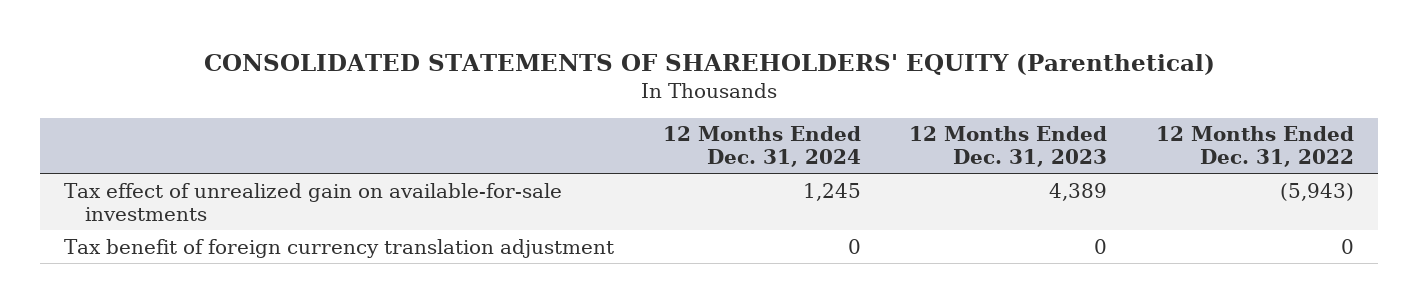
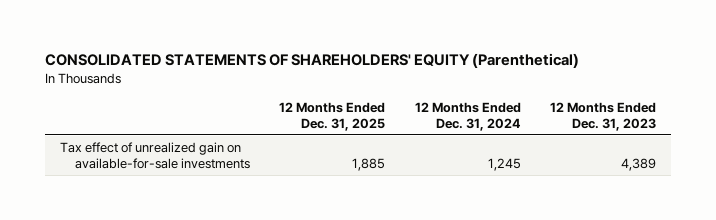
[1155,126,1354,168] 12 Months Ended Dec. 31, 2022 -> none
none -> [279,102,386,132] 12 Months Ended Dec. 31, 2025
[64,238,615,258] Tax benefit of foreign currency translation adjustment -> none

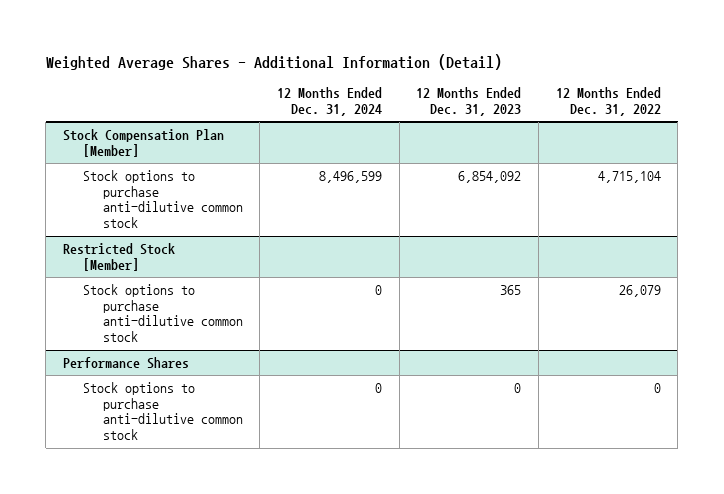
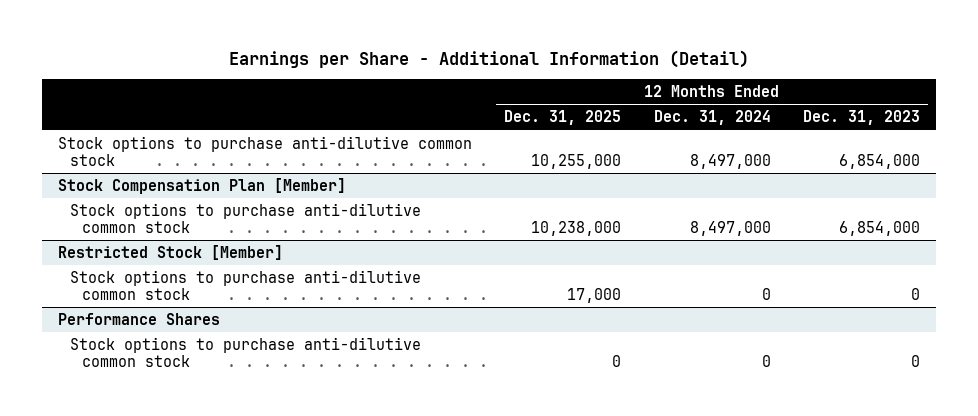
[45,53,502,70] Weighted Average Shares - Additional Information (Detail) -> [229,49,750,68] Earnings per Share - Additional Information (Detail)
[555,87,661,117] 12 Months Ended Dec. 31, 2022 -> none
none -> [504,110,622,126] Dec. 31, 2025
none -> [58,135,473,166] Stock options to purchase anti-dilutive common stock
[319,170,383,183] 8,496,599 -> [689,220,771,236] 8,497,000
[458,170,522,183] 6,854,092 -> [838,220,920,236] 6,854,000
[500,284,522,295] 365 -> [910,287,920,300] 0

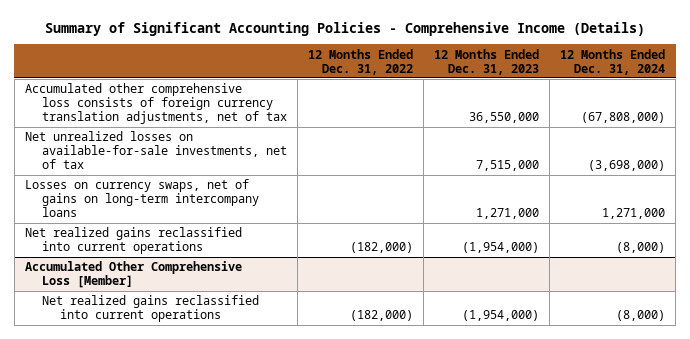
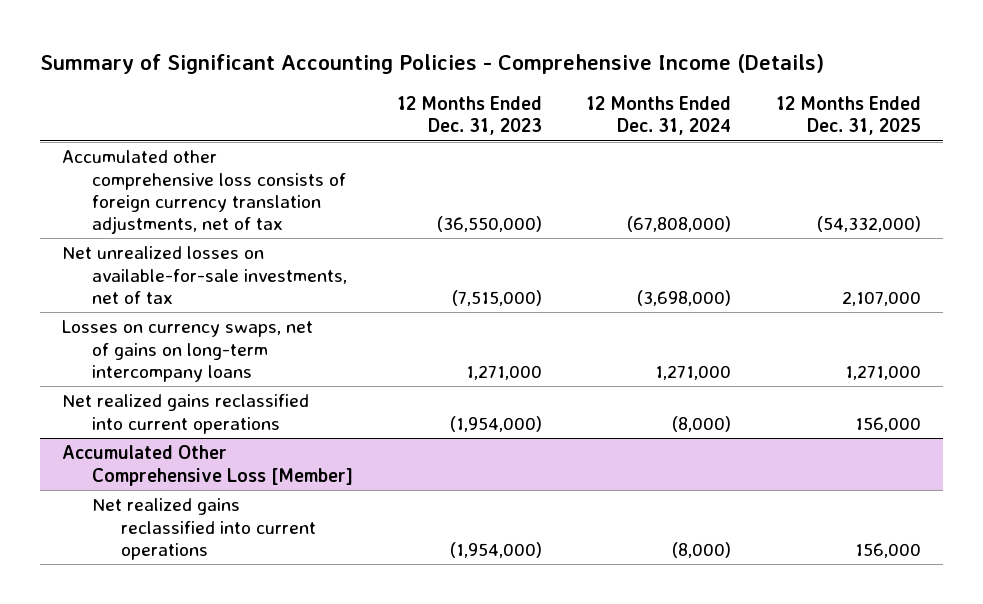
[308,48,414,75] 12 Months Ended Dec. 31, 2022 -> none
none -> [775,96,921,136] 12 Months Ended Dec. 31, 2025
[469,112,540,124] 36,550,000 -> [436,215,542,232] (36,550,000)
[476,160,540,172] 7,515,000 -> [451,289,542,306] (7,515,000)

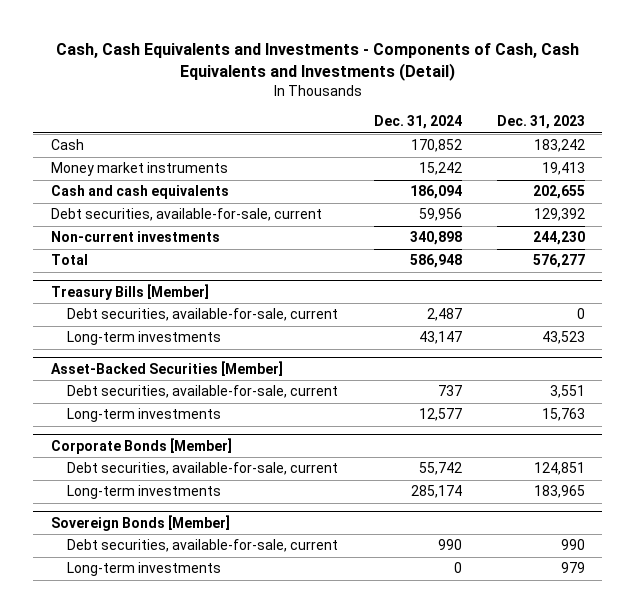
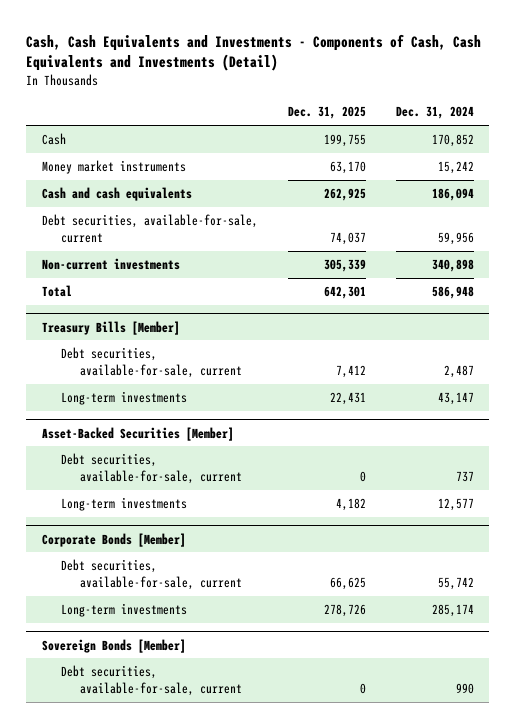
[496,115,585,130] Dec. 31, 2023 -> none
none -> [287,106,366,120] Dec. 31, 2025
[67,562,222,577] Long-term investments -> none

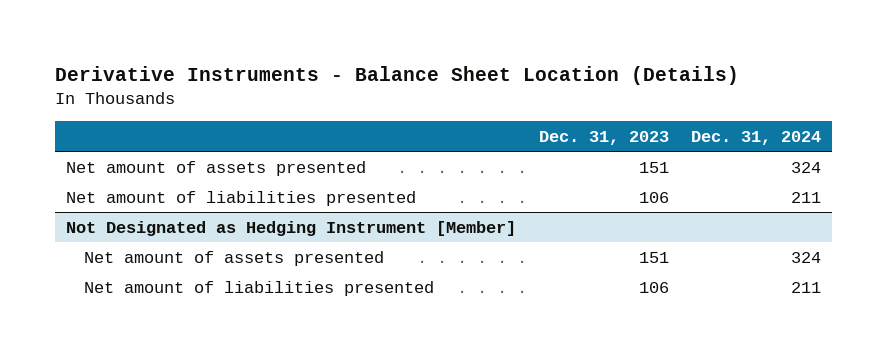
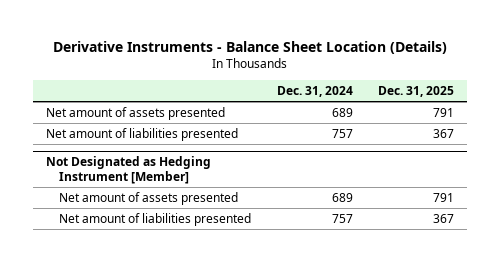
[538,130,669,145] Dec. 31, 2023 -> none
none -> [378,86,455,98] Dec. 31, 2025
[790,161,821,173] 324 -> [331,107,353,117] 689
[790,191,821,203] 211 -> [331,128,353,138] 757
[790,251,821,263] 324 -> [331,192,353,202] 689
[790,281,821,293] 211 -> [331,213,353,223] 757

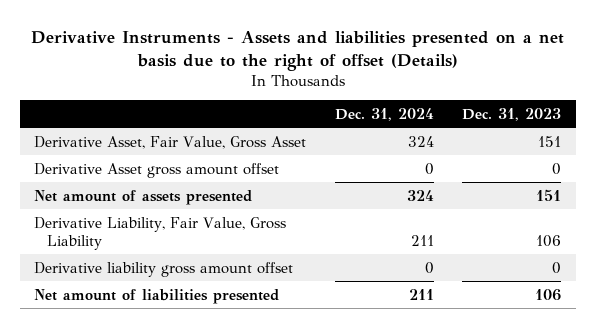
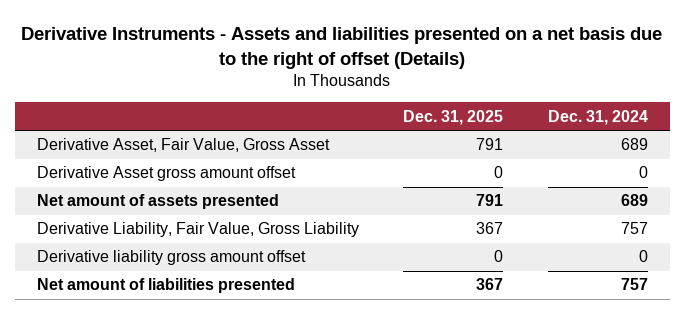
[462,107,562,121] Dec. 31, 2023 -> none
none -> [403,109,504,125] Dec. 31, 2025
[407,135,434,147] 324 -> [620,138,648,151] 689
[406,189,434,201] 324 -> [620,194,648,207] 689
[410,234,434,246] 211 -> [620,222,648,235] 757
[408,288,434,300] 211 -> [620,278,648,291] 757

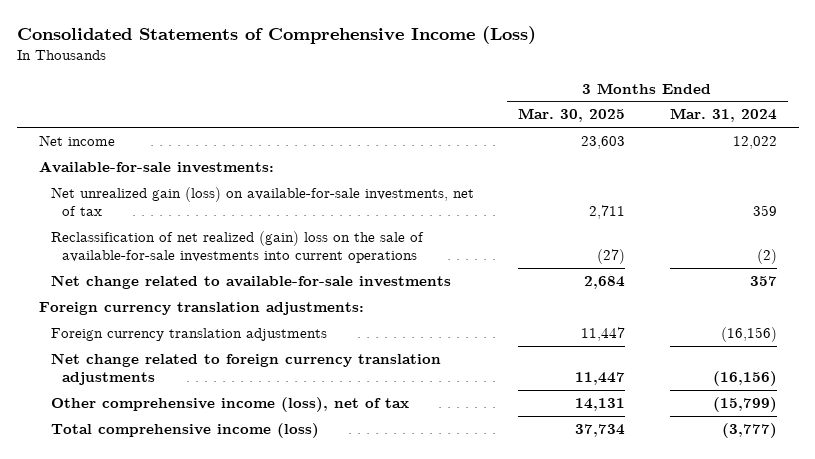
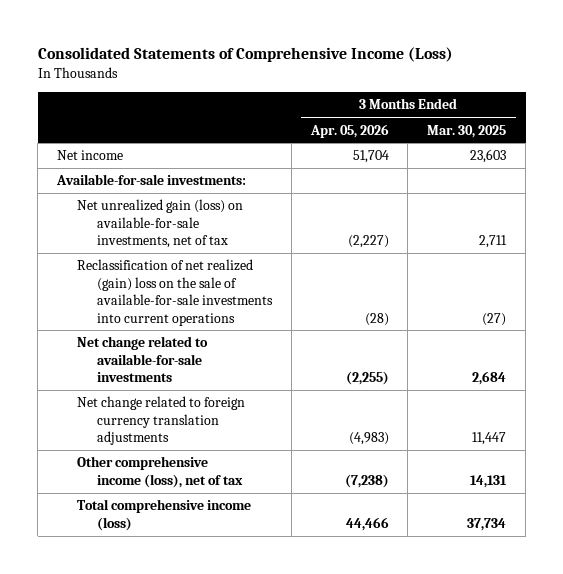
[669,108,777,123] Mar. 31, 2024 -> none
none -> [309,123,389,138] Apr. 05, 2026
[38,302,364,316] Foreign currency translation adjustments: -> none
[50,328,327,342] Foreign currency translation adjustments -> none

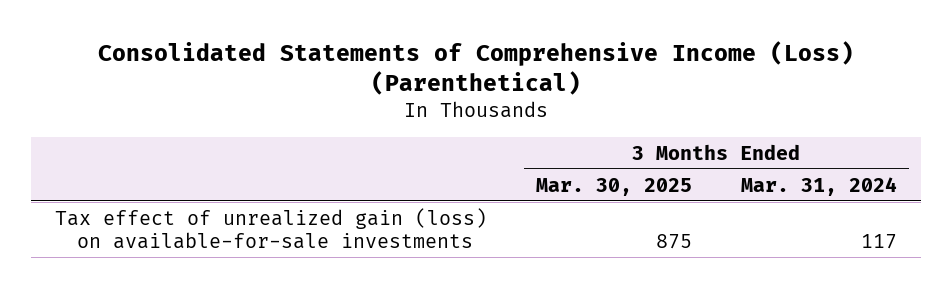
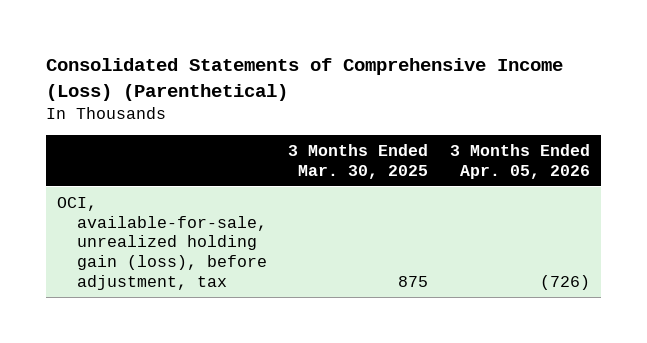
[740,176,897,196] Mar. 31, 2024 -> none
none -> [450,144,591,179] 3 Months Ended Apr. 05, 2026
[55,207,488,249] Tax effect of unrealized gain (loss) on available-for-sale investments -> [56,196,267,291] OCI, available-for-sale, unrealized holding gain (loss), before adjustment, tax

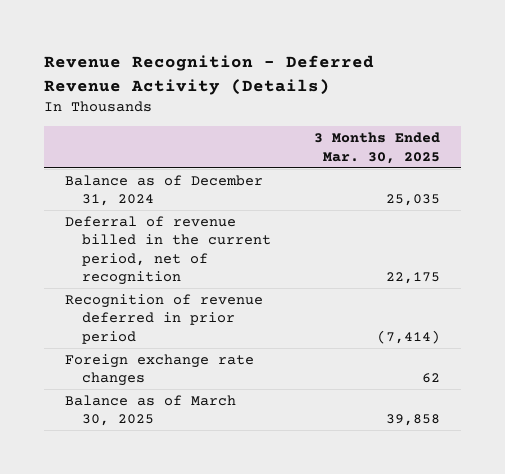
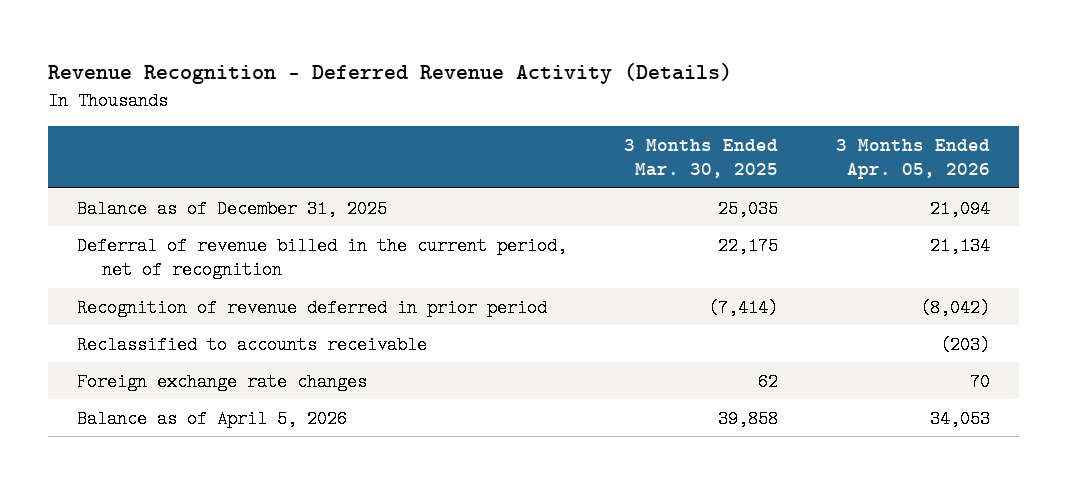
none -> [835,138,990,180] 3 Months Ended Apr. 05, 2026
[65,174,264,207] Balance as of December 31, 2024 -> [76,199,387,218] Balance as of December 31, 2025
none -> [76,335,427,354] Reclassified to accounts receivable
[65,394,237,427] Balance as of March 30, 2025 -> [76,409,347,428] Balance as of April 5, 2026

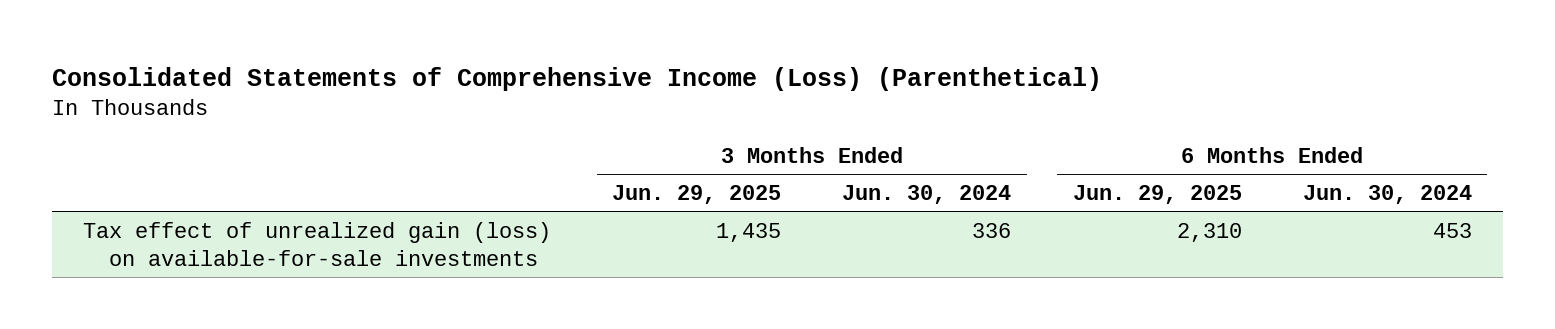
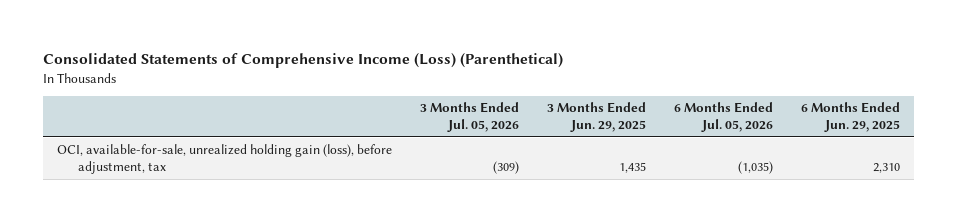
[842,184,1012,204] Jun. 30, 2024 -> none
[1302,184,1472,204] Jun. 30, 2024 -> none
none -> [420,102,520,133] 3 Months Ended Jul. 05, 2026
none -> [673,102,773,133] 6 Months Ended Jul. 05, 2026
[82,221,551,266] Tax effect of unrealized gain (loss) on available-for-sale investments -> [57,144,393,175] OCI, available-for-sale, unrealized holding gain (loss), before adjustment, tax

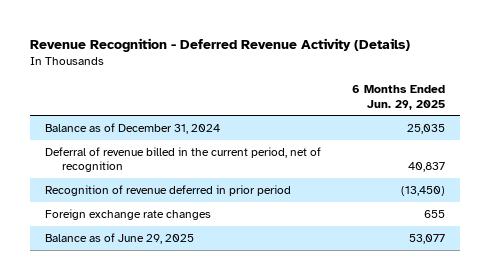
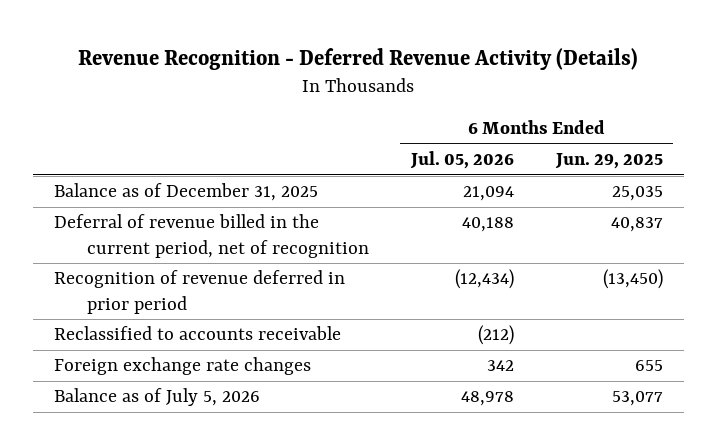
none -> [409,151,514,170] Jul. 05, 2026
[45,122,221,134] Balance as of December 31, 2024 -> [53,183,318,202] Balance as of December 31, 2025
none -> [53,326,341,341] Reclassified to accounts receivable
[45,232,195,244] Balance as of June 29, 2025 -> [53,388,260,407] Balance as of July 5, 2026

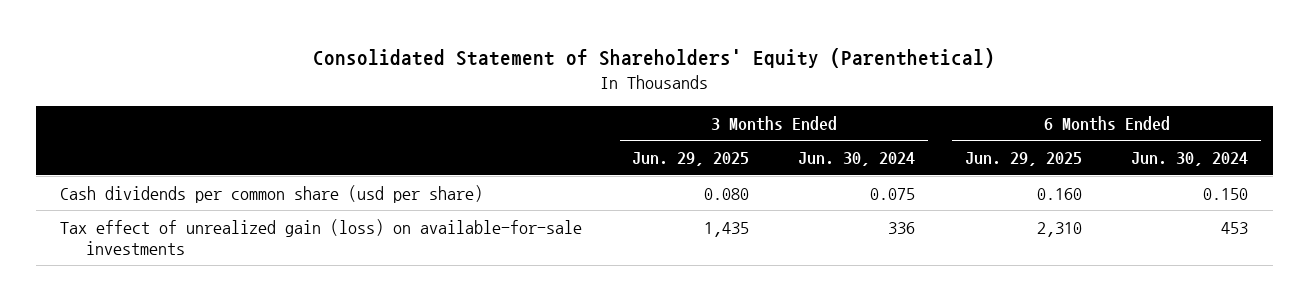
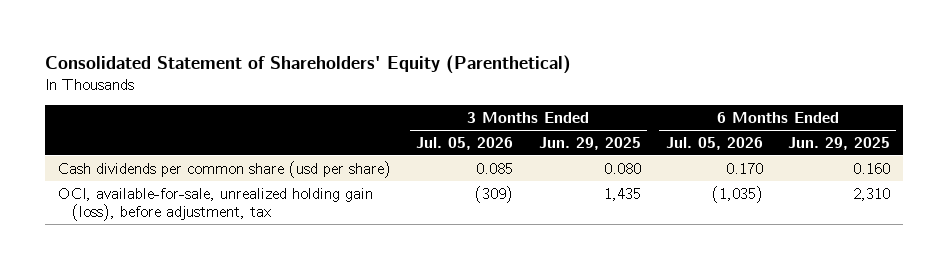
[798,152,916,167] Jun. 30, 2024 -> none
[1131,152,1249,167] Jun. 30, 2024 -> none
none -> [416,136,514,150] Jul. 05, 2026
none -> [665,136,763,150] Jul. 05, 2026
[60,218,583,255] Tax effect of unrealized gain (loss) on available-for-sale investments -> [58,187,374,222] OCI, available-for-sale, unrealized holding gain (loss), before adjustment, tax

